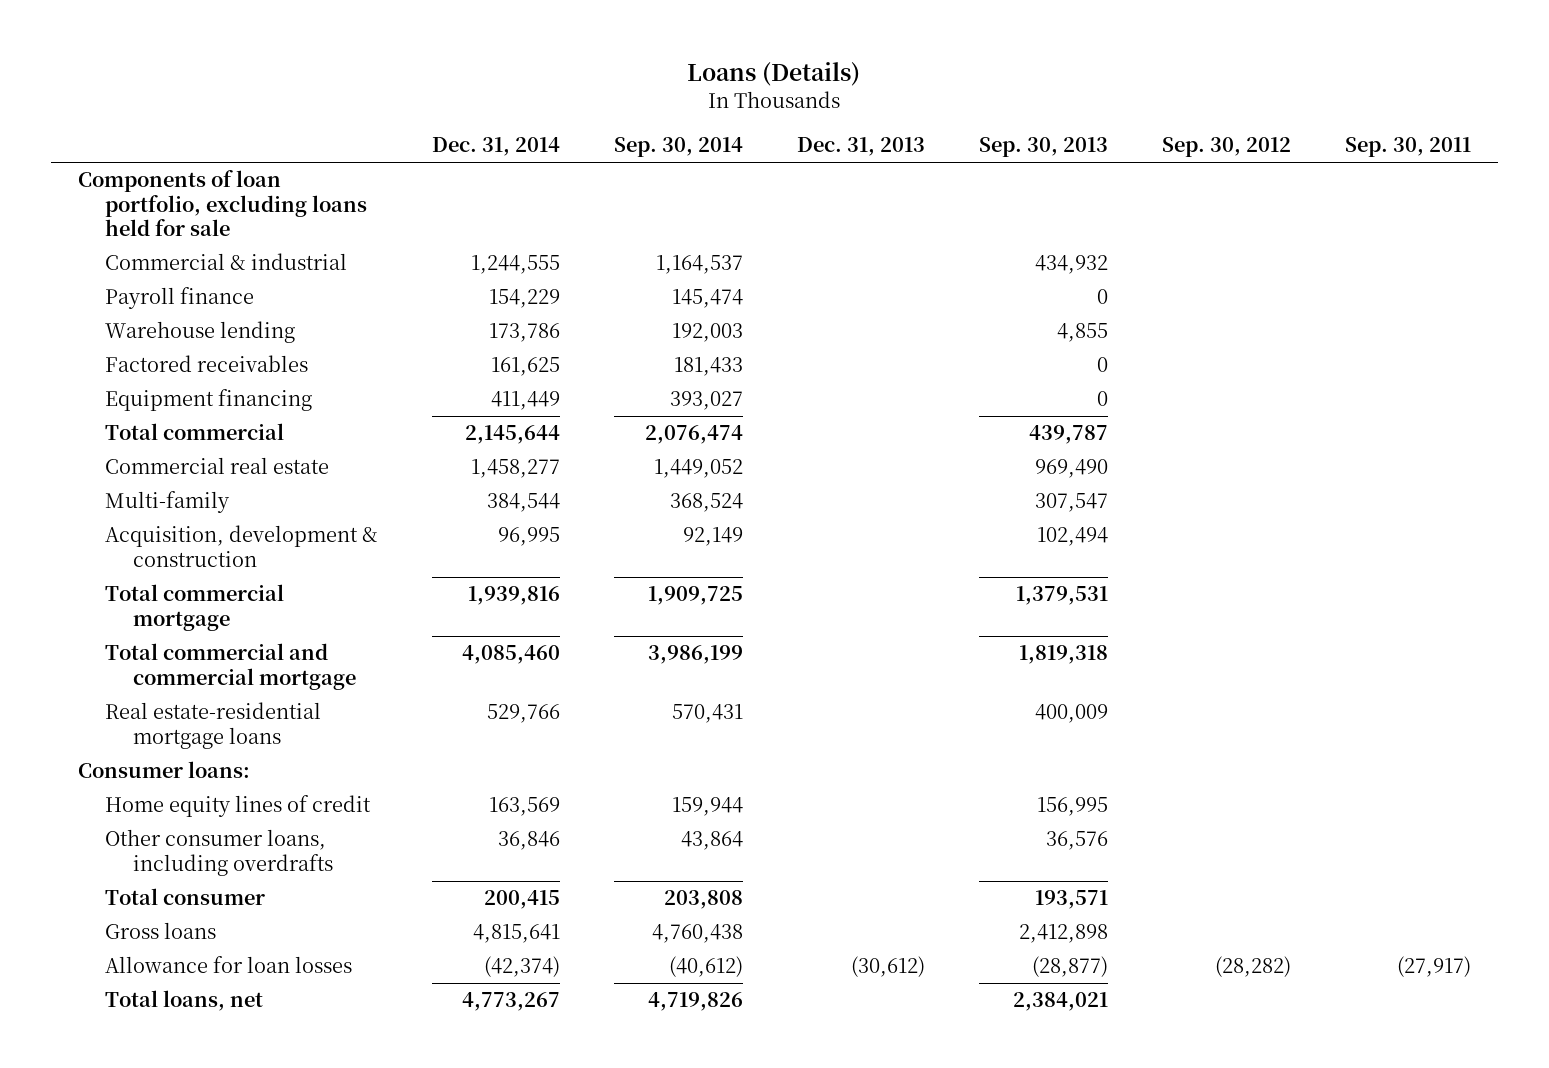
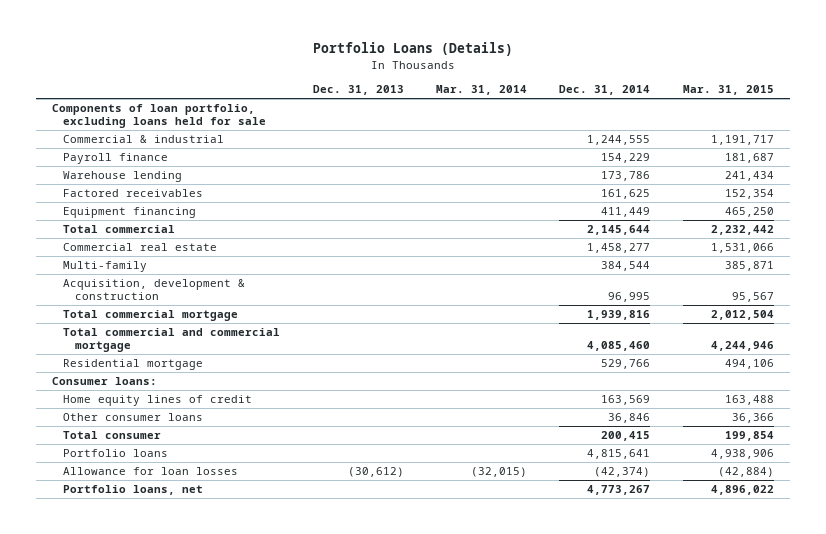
[687,62,861,87] Loans (Details) -> [312,42,513,57] Portfolio Loans (Details)
[614,137,744,158] Sep. 30, 2014 -> none
[979,137,1109,158] Sep. 30, 2013 -> none
[1162,137,1292,158] Sep. 30, 2012 -> none
[1345,137,1472,158] Sep. 30, 2011 -> none
none -> [436,84,528,95] Mar. 31, 2014
none -> [682,84,774,95] Mar. 31, 2015
[105,702,322,749] Real estate-residential mortgage loans -> [63,359,204,371] Residential mortgage
[105,829,334,876] Other consumer loans, including overdrafts -> [63,413,204,422] Other consumer loans
[105,922,217,940] Gross loans -> [63,449,169,458] Portfolio loans
[105,990,264,1012] Total loans, net -> [63,485,204,496] Portfolio loans, net

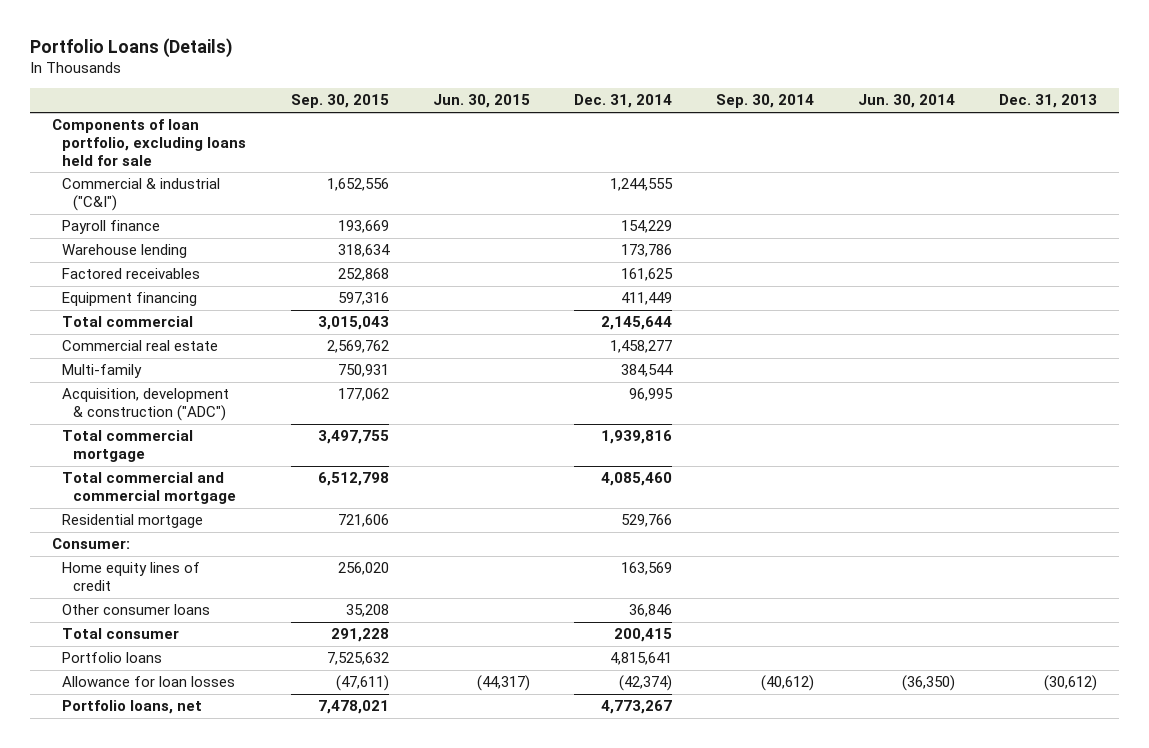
[436,84,528,95] Mar. 31, 2014 -> none
[682,84,774,95] Mar. 31, 2015 -> none
none -> [290,94,389,109] Sep. 30, 2015
none -> [432,94,530,109] Jun. 30, 2015
none -> [716,94,815,109] Sep. 30, 2014
none -> [858,94,956,109] Jun. 30, 2014
[63,135,225,144] Commercial & industrial -> [62,178,221,211] Commercial & industrial ("C&I")
[63,279,246,301] Acquisition, development & construction -> [62,388,230,421] Acquisition, development & construction ("ADC")
[52,377,158,386] Consumer loans: -> [51,538,130,550] Consumer:

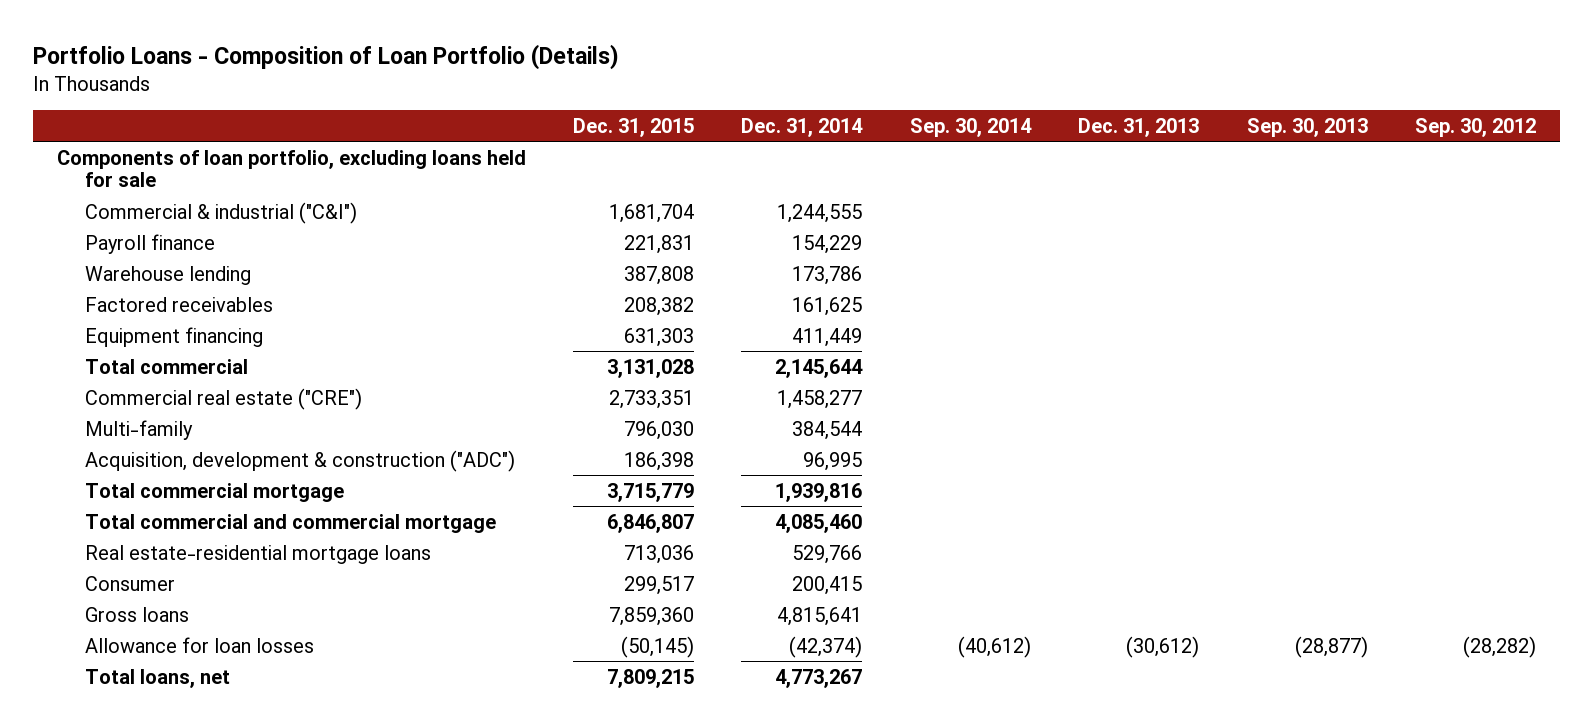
[29,37,232,58] Portfolio Loans (Details) -> [32,43,619,70] Portfolio Loans - Composition of Loan Portfolio (Details)
[290,94,389,109] Sep. 30, 2015 -> none
[432,94,530,109] Jun. 30, 2015 -> none
[858,94,956,109] Jun. 30, 2014 -> none
none -> [572,117,694,137] Dec. 31, 2015
none -> [1246,117,1368,137] Sep. 30, 2013
none -> [1414,117,1536,137] Sep. 30, 2012
[62,340,219,352] Commercial real estate -> [85,387,363,410] Commercial real estate ("CRE")
[51,538,130,550] Consumer: -> none
[62,562,201,591] Home equity lines of credit -> none
[62,604,211,616] Other consumer loans -> none
[62,514,204,529] Residential mortgage -> [85,544,432,564] Real estate-residential mortgage loans
[62,628,180,640] Total consumer -> [85,575,176,591] Consumer
[62,652,163,664] Portfolio loans -> [85,606,190,622] Gross loans
[62,700,203,715] Portfolio loans, net -> [85,668,231,688] Total loans, net

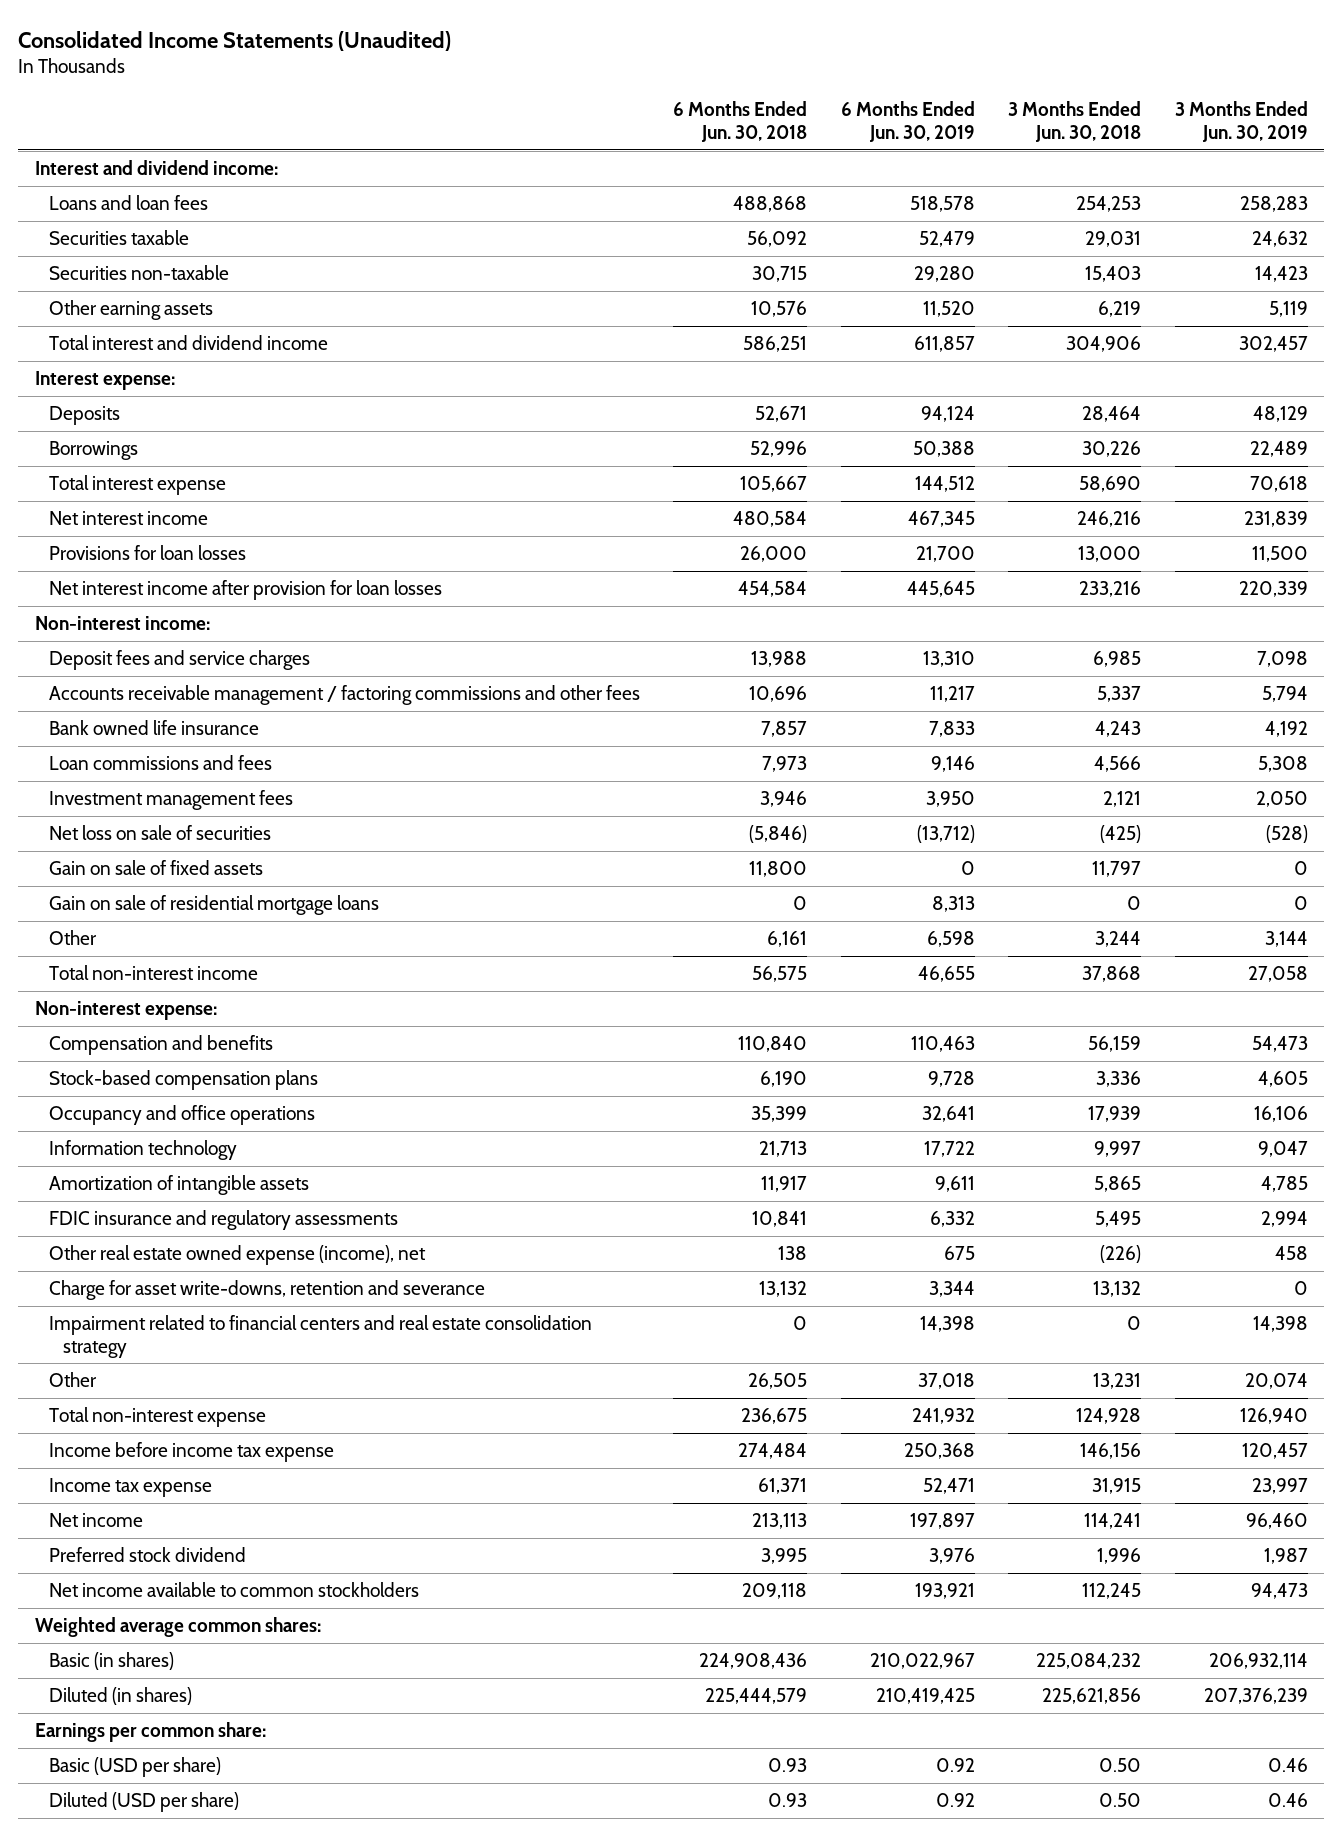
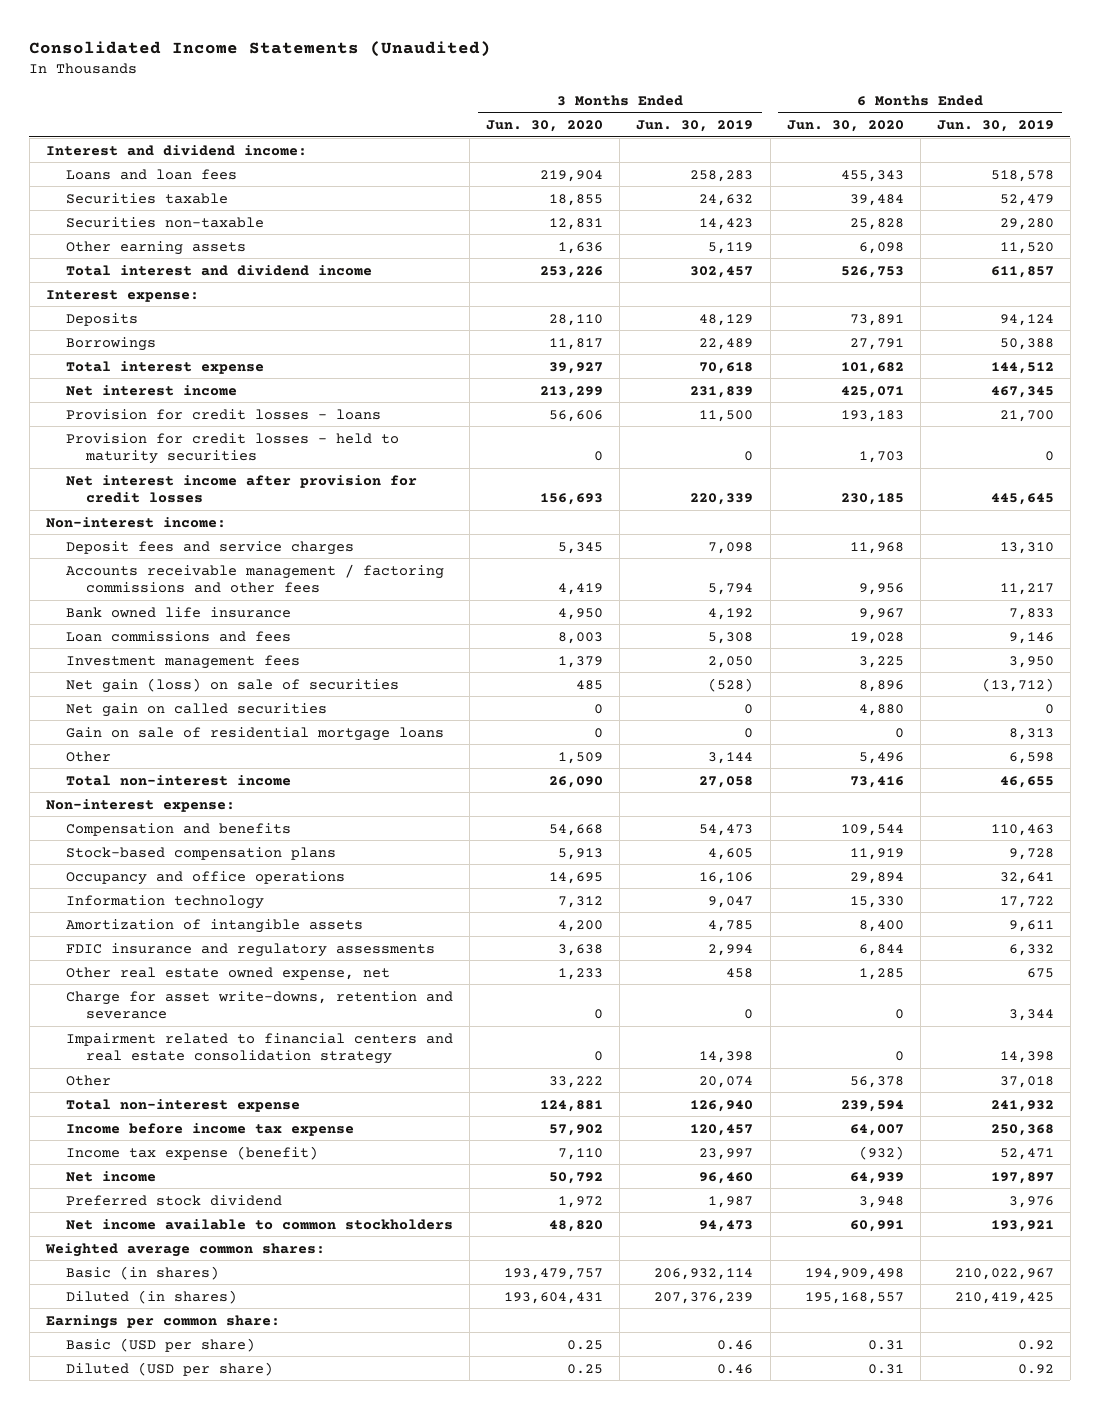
[673,101,808,142] 6 Months Ended Jun. 30, 2018 -> none
[1008,101,1142,142] 3 Months Ended Jun. 30, 2018 -> none
none -> [486,119,604,132] Jun. 30, 2020
none -> [786,119,904,132] Jun. 30, 2020
[48,545,246,561] Provisions for loan losses -> [66,408,382,420] Provision for credit losses - loans
none -> [66,432,400,465] Provision for credit losses - held to maturity securities
[48,580,442,601] Net interest income after provision for loan losses -> [66,474,418,504] Net interest income after provision for credit losses
[48,860,263,876] Gain on sale of fixed assets -> none
[48,825,271,841] Net loss on sale of securities -> [66,677,400,693] Net gain (loss) on sale of securities
none -> [66,702,328,717] Net gain on called securities
[48,1245,426,1266] Other real estate owned expense (income), net -> [66,966,391,980] Other real estate owned expense, net
[48,1478,212,1498] Income tax expense -> [66,1145,319,1160] Income tax expense (benefit)

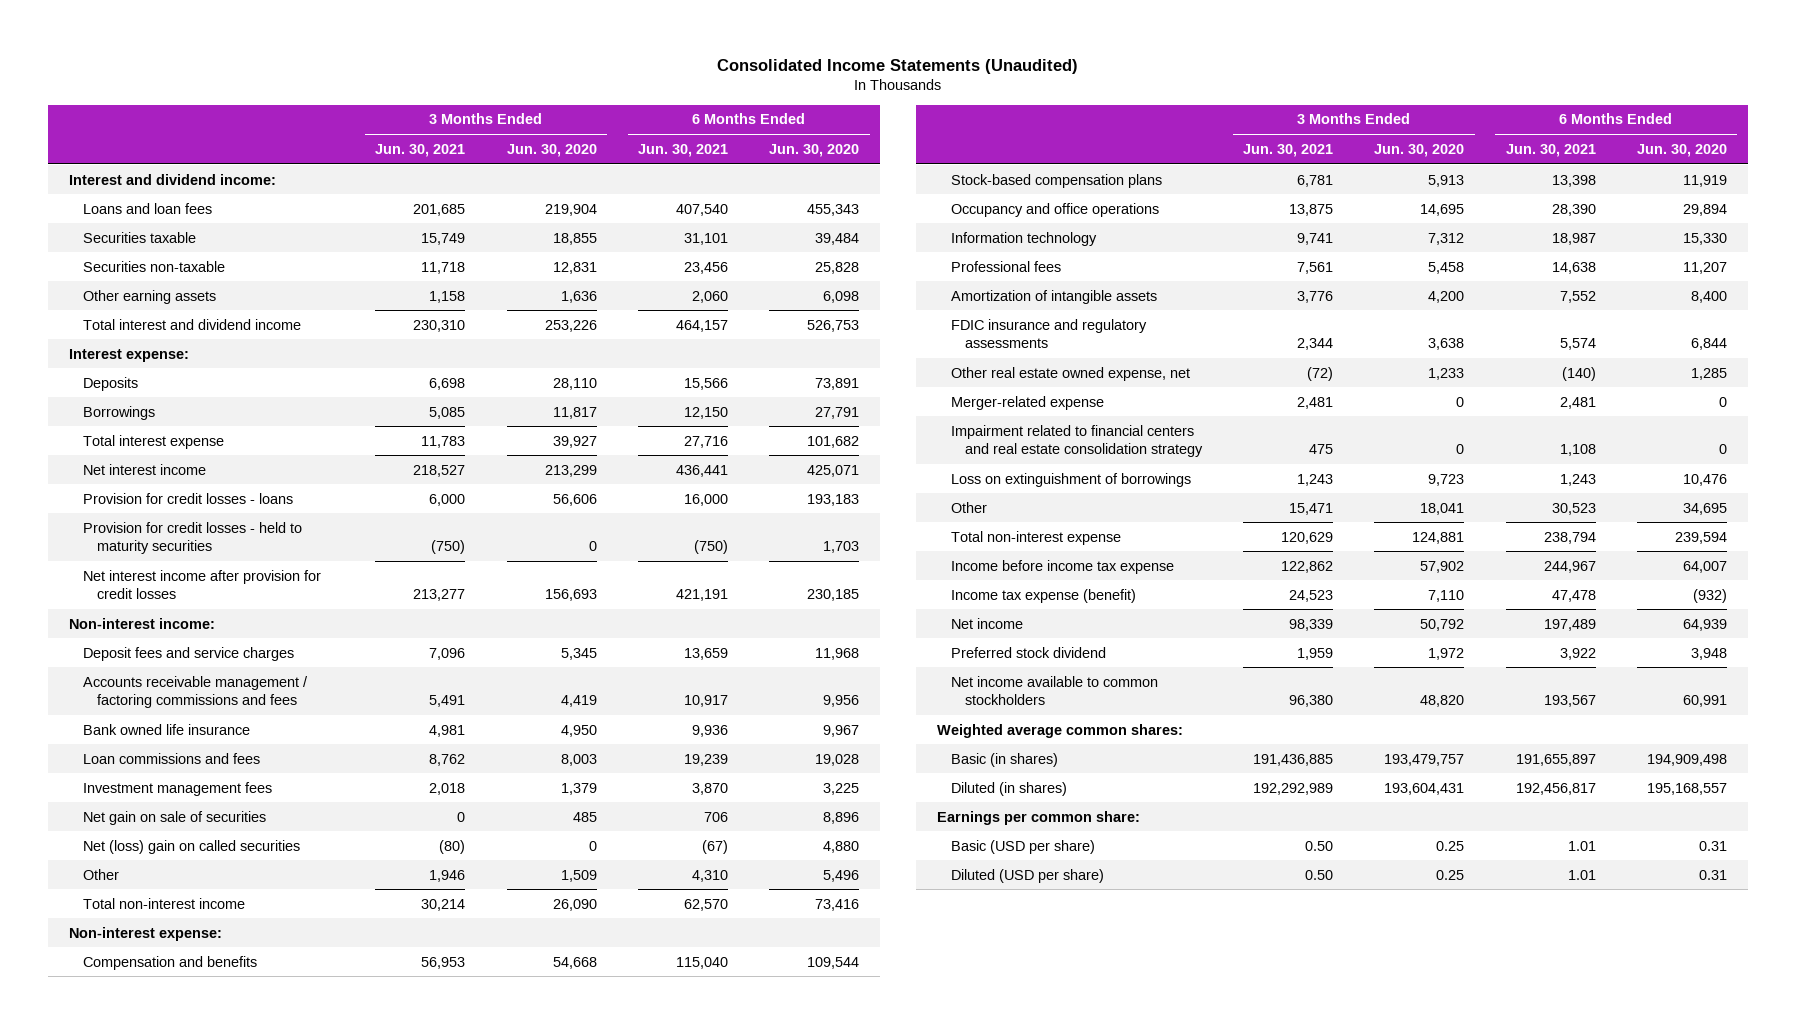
[636,119,754,132] Jun. 30, 2019 -> none
[936,119,1054,132] Jun. 30, 2019 -> none
none -> [375,143,466,157] Jun. 30, 2021
none -> [638,143,729,157] Jun. 30, 2021
[66,563,445,594] Accounts receivable management / factoring commissions and other fees -> [83,675,309,709] Accounts receivable management / factoring commissions and fees
[66,726,445,741] Gain on sale of residential mortgage loans -> none
[66,677,400,693] Net gain (loss) on sale of securities -> [83,810,267,825] Net gain on sale of securities
[66,702,328,717] Net gain on called securities -> [83,839,301,854] Net (loss) gain on called securities
none -> [950,260,1061,272] Professional fees
[66,990,454,1020] Charge for asset write-downs, retention and severance -> none
none -> [950,395,1104,410] Merger-related expense
none -> [950,472,1191,487] Loss on extinguishment of borrowings
[549,1075,604,1088] 33,222 -> [1420,502,1465,515] 18,041
[849,1075,904,1088] 56,378 -> [1682,502,1727,515] 34,695

